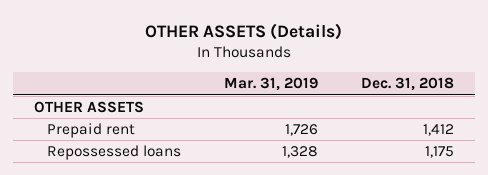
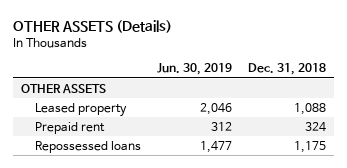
[223,77,318,92] Mar. 31, 2019 -> none
none -> [157,63,233,76] Jun. 30, 2019
none -> [34,102,127,117] Leased property
[422,123,454,136] 1,412 -> [305,121,327,132] 324

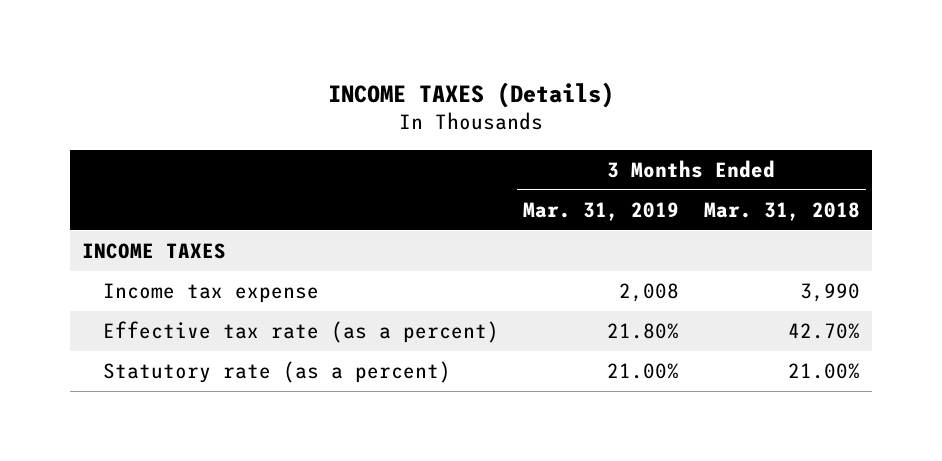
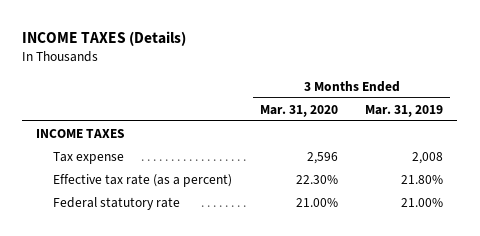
[703,201,860,221] Mar. 31, 2018 -> none
none -> [259,104,338,117] Mar. 31, 2020
[102,283,319,304] Income tax expense -> [52,151,124,164] Tax expense
[102,361,451,384] Statutory rate (as a percent) -> [52,196,180,210] Federal statutory rate

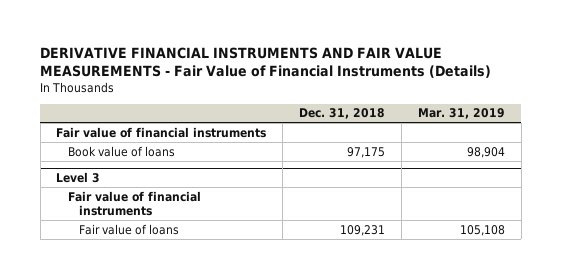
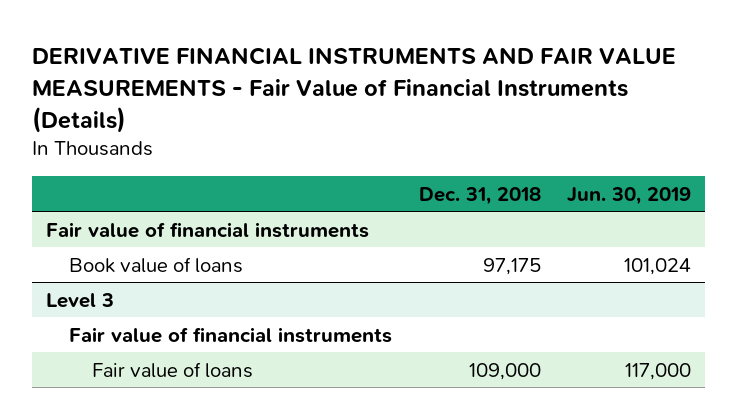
[417,108,505,120] Mar. 31, 2019 -> none
none -> [567,186,692,205] Jun. 30, 2019
[340,224,386,236] 109,231 -> [468,362,541,380] 109,000

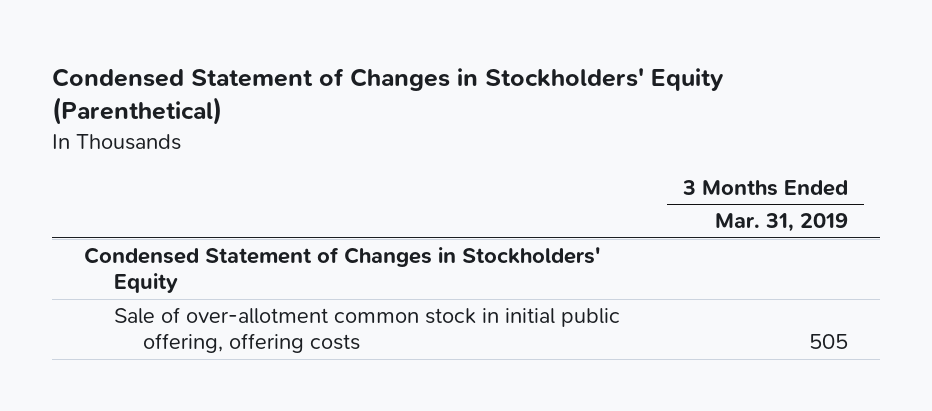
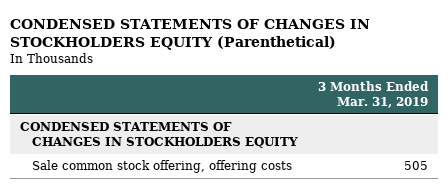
[51,67,724,126] Condensed Statement of Changes in Stockholders' Equity (Parenthetical) -> [10,18,371,51] CONDENSED STATEMENTS OF CHANGES IN STOCKHOLDERS EQUITY (Parenthetical)
[83,247,601,294] Condensed Statement of Changes in Stockholders' Equity -> [20,122,299,149] CONDENSED STATEMENTS OF CHANGES IN STOCKHOLDERS EQUITY
[113,307,620,354] Sale of over-allotment common stock in initial public offering, offering costs -> [32,160,293,174] Sale common stock offering, offering costs

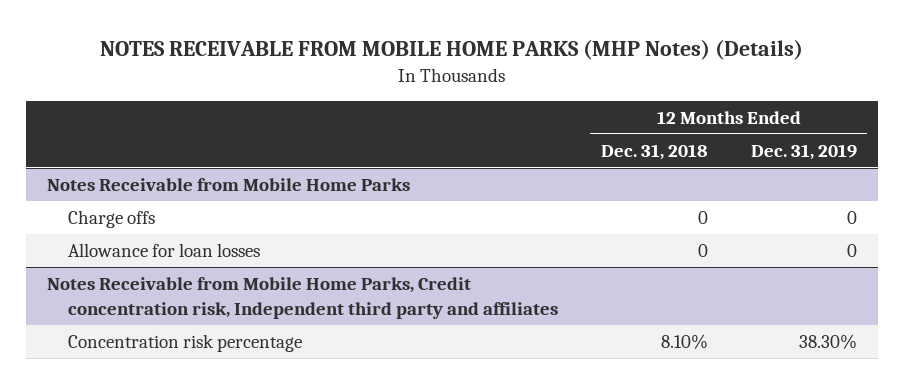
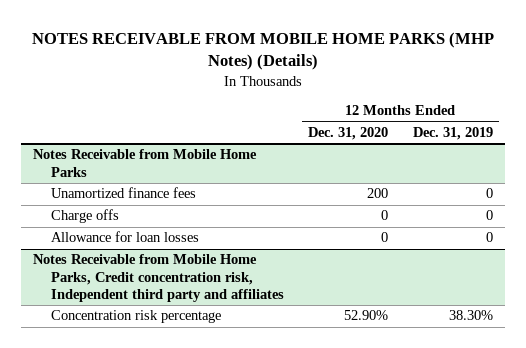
[600,143,708,160] Dec. 31, 2018 -> none
none -> [308,126,389,140] Dec. 31, 2020
none -> [50,187,196,199] Unamortized finance fees

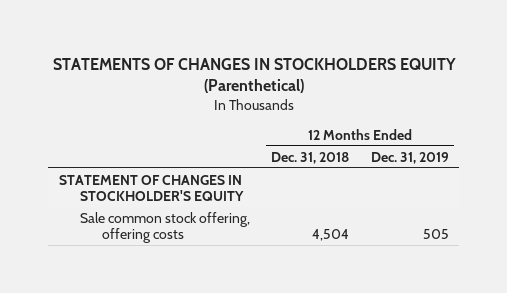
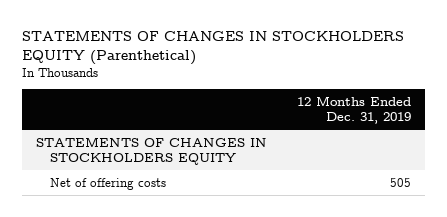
[271,151,350,164] Dec. 31, 2018 -> none
[58,174,245,201] STATEMENT OF CHANGES IN STOCKHOLDER'S EQUITY -> [36,136,268,165] STATEMENTS OF CHANGES IN STOCKHOLDERS EQUITY
[80,211,251,243] Sale common stock offering, offering costs -> [49,177,166,190] Net of offering costs

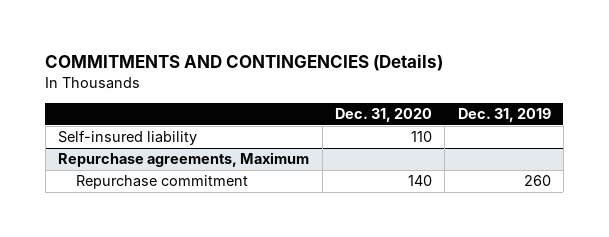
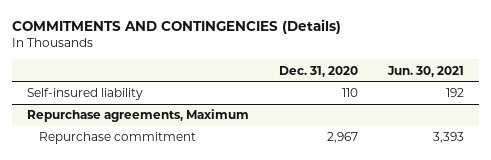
[457,108,551,123] Dec. 31, 2019 -> none
none -> [387,65,465,77] Jun. 30, 2021
[407,175,432,187] 140 -> [327,132,359,144] 2,967

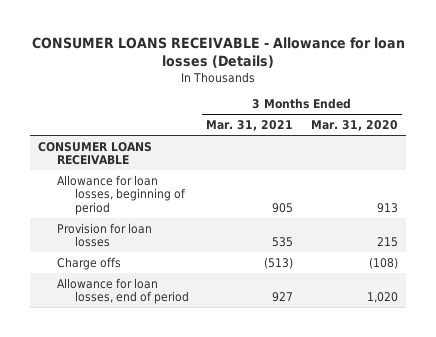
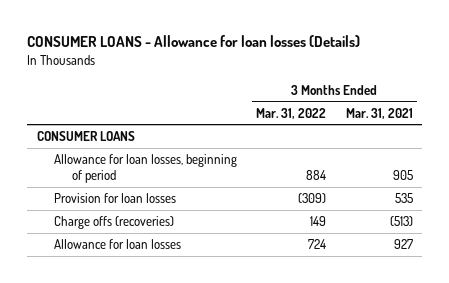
[32,36,406,69] CONSUMER LOANS RECEIVABLE - Allowance for loan losses (Details) -> [27,35,361,48] CONSUMER LOANS - Allowance for loan losses (Details)
[310,120,398,132] Mar. 31, 2020 -> none
none -> [256,107,327,119] Mar. 31, 2022
[38,141,153,166] CONSUMER LOANS RECEIVABLE -> [36,131,135,142] CONSUMER LOANS
[56,256,121,270] Charge offs -> [54,216,175,230] Charge offs (recoveries)
[56,277,189,305] Allowance for loan losses, end of period -> [54,239,182,250] Allowance for loan losses

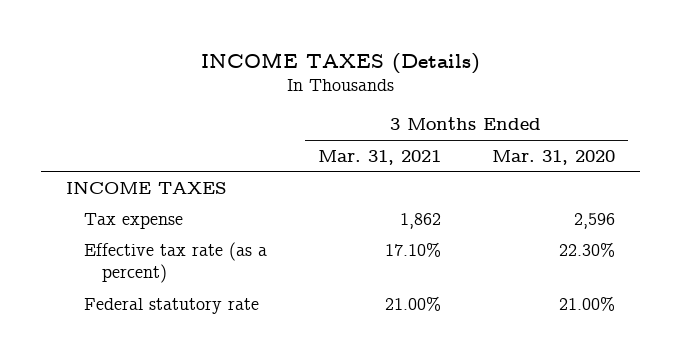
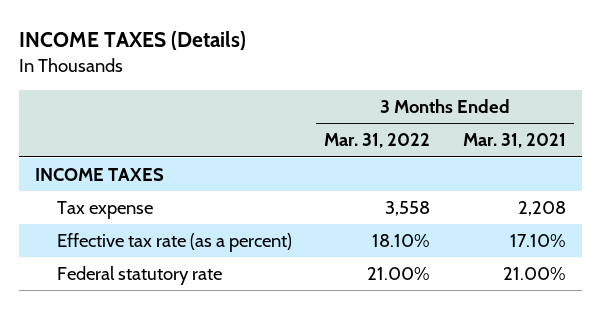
[491,149,615,165] Mar. 31, 2020 -> none
none -> [324,133,431,149] Mar. 31, 2022
[399,212,441,229] 1,862 -> [517,201,566,217] 2,208

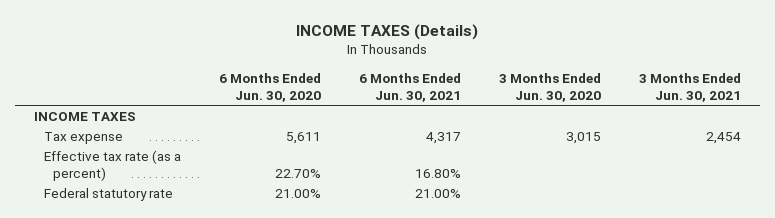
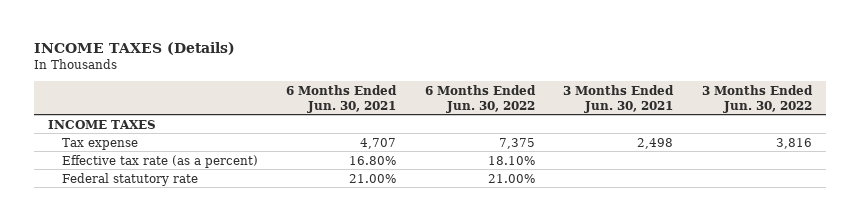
[218,72,321,102] 6 Months Ended Jun. 30, 2020 -> none
[498,72,601,102] 3 Months Ended Jun. 30, 2020 -> none
none -> [424,84,536,113] 6 Months Ended Jun. 30, 2022
none -> [701,84,813,113] 3 Months Ended Jun. 30, 2022
[425,131,461,144] 4,317 -> [360,137,397,149] 4,707
[705,131,741,144] 2,454 -> [637,137,674,149] 2,498

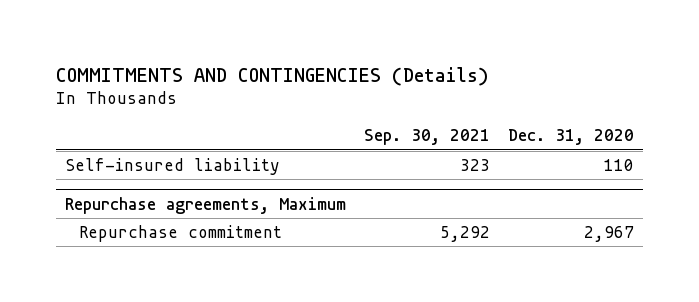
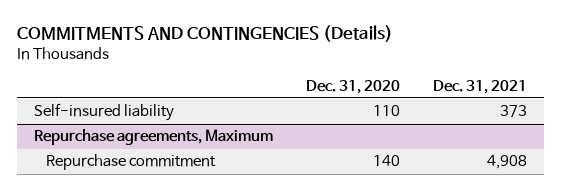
[364,129,491,146] Sep. 30, 2021 -> none
none -> [433,79,528,94] Dec. 31, 2021
[584,226,635,243] 2,967 -> [373,155,401,167] 140

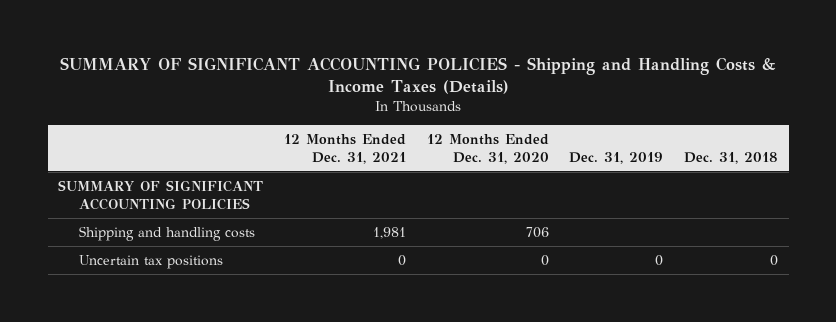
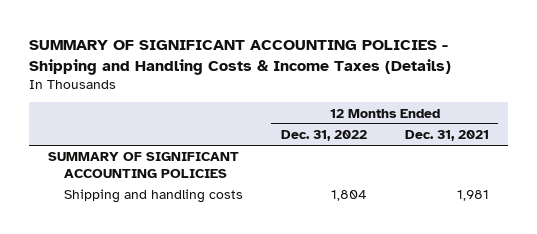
[426,133,549,164] 12 Months Ended Dec. 31, 2020 -> none
[569,151,664,164] Dec. 31, 2019 -> none
[684,151,779,164] Dec. 31, 2018 -> none
none -> [280,130,367,142] Dec. 31, 2022
[79,254,224,269] Uncertain tax positions -> none

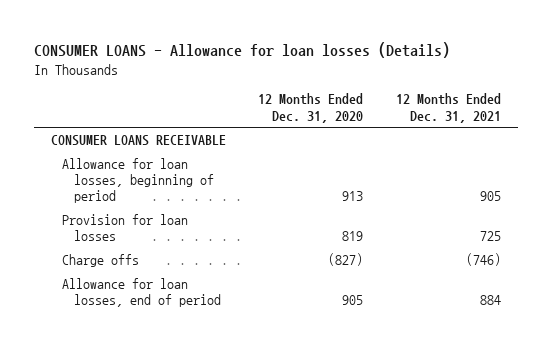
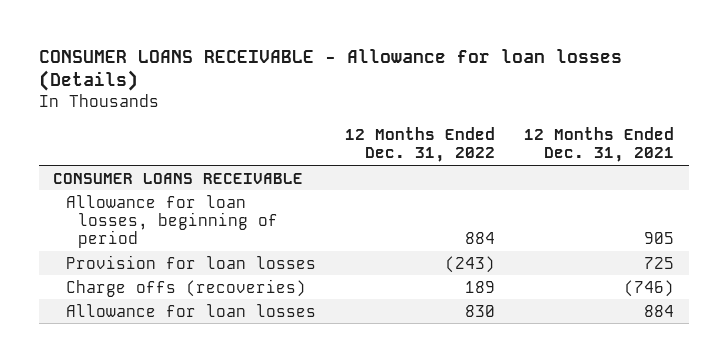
[34,42,451,59] CONSUMER LOANS - Allowance for loan losses (Details) -> [38,48,622,92] CONSUMER LOANS RECEIVABLE - Allowance for loan losses (Details)
[258,93,364,123] 12 Months Ended Dec. 31, 2020 -> none
none -> [344,127,495,163] 12 Months Ended Dec. 31, 2022
[62,254,140,268] Charge offs -> [65,278,306,297] Charge offs (recoveries)
[62,278,222,308] Allowance for loan losses, end of period -> [65,303,316,317] Allowance for loan losses

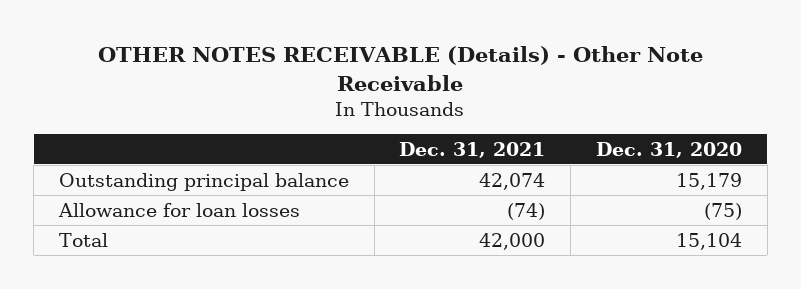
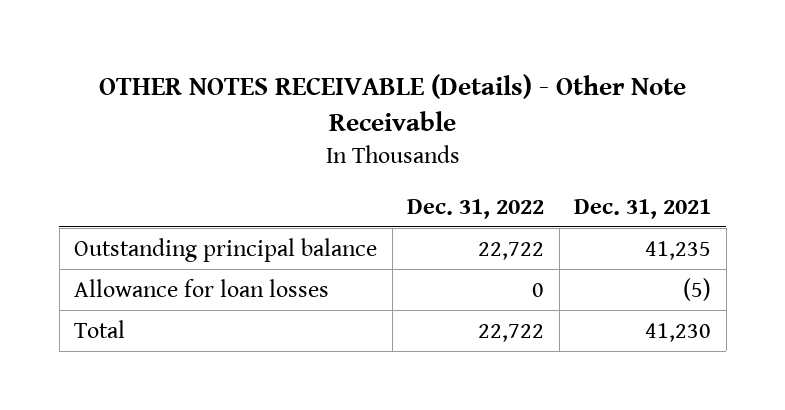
[596,141,743,158] Dec. 31, 2020 -> none
none -> [407,198,545,219] Dec. 31, 2022
[479,172,546,190] 42,074 -> [645,240,712,260] 41,235
[507,202,546,220] (74) -> [683,277,712,301] (5)
[479,232,546,250] 42,000 -> [645,322,712,342] 41,230

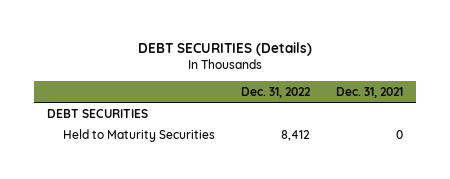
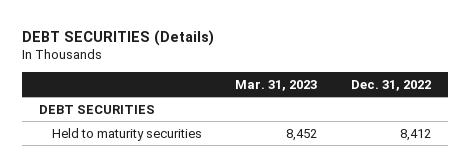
[335,86,403,98] Dec. 31, 2021 -> none
none -> [235,79,318,91] Mar. 31, 2023
[62,128,215,142] Held to Maturity Securities -> [51,127,202,141] Held to maturity securities

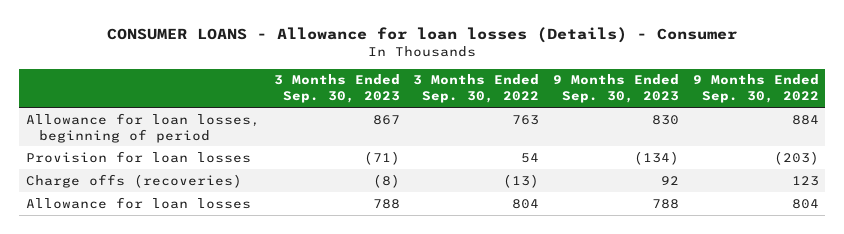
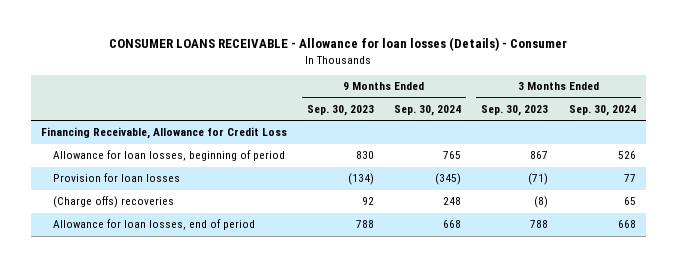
[107,26,738,43] CONSUMER LOANS - Allowance for loan losses (Details) - Consumer -> [109,37,568,52] CONSUMER LOANS RECEIVABLE - Allowance for loan losses (Details) - Consumer
[413,74,540,104] 3 Months Ended Sep. 30, 2022 -> none
[692,74,819,104] 9 Months Ended Sep. 30, 2022 -> none
none -> [394,105,462,117] Sep. 30, 2024
none -> [568,105,636,117] Sep. 30, 2024
none -> [40,127,287,140] Financing Receivable, Allowance for Credit Loss
[25,173,242,188] Charge offs (recoveries) -> [53,196,175,209] (Charge offs) recoveries
[25,196,251,209] Allowance for loan losses -> [53,219,256,231] Allowance for loan losses, end of period

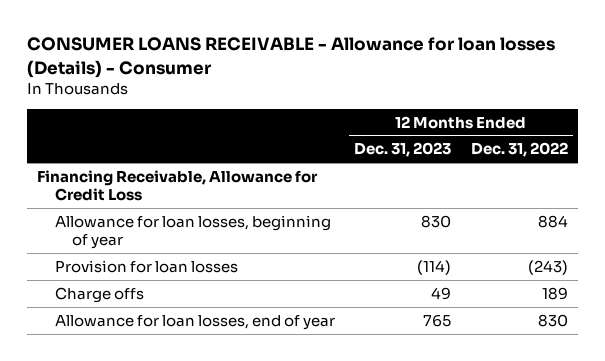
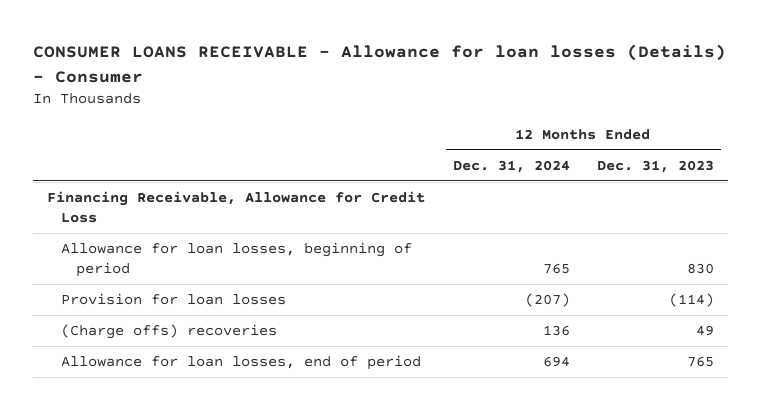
[470,142,568,158] Dec. 31, 2022 -> none
none -> [452,159,570,173] Dec. 31, 2024
[54,214,331,249] Allowance for loan losses, beginning of year -> [61,242,413,277] Allowance for loan losses, beginning of period
[54,286,144,303] Charge offs -> [61,324,278,340] (Charge offs) recoveries
[54,314,335,330] Allowance for loan losses, end of year -> [61,355,422,371] Allowance for loan losses, end of period

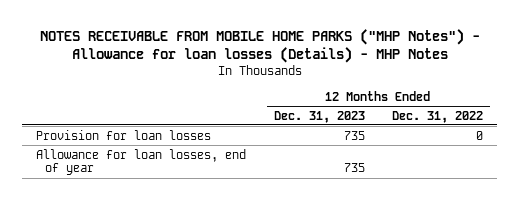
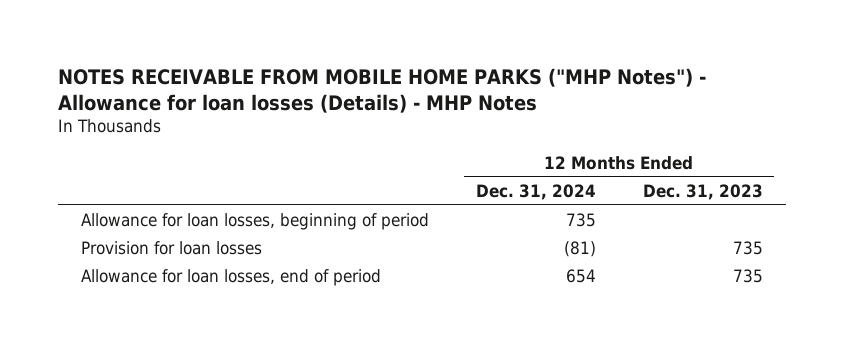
[392,110,484,123] Dec. 31, 2022 -> none
none -> [475,183,596,200] Dec. 31, 2024
none -> [81,212,430,230] Allowance for loan losses, beginning of period
[36,148,247,176] Allowance for loan losses, end of year -> [81,268,382,286] Allowance for loan losses, end of period

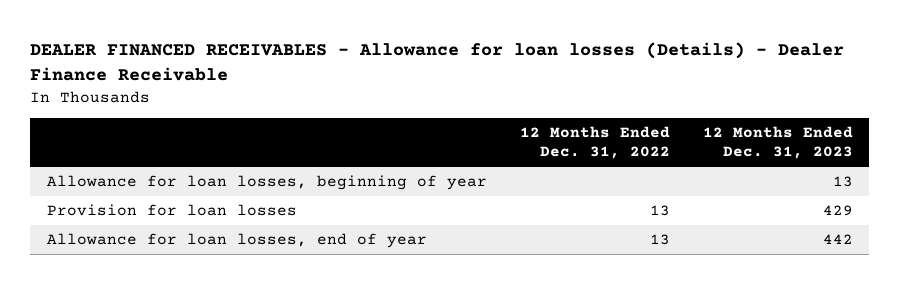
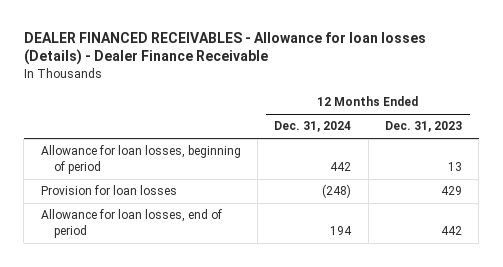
[519,126,670,160] 12 Months Ended Dec. 31, 2022 -> none
none -> [274,121,352,133] Dec. 31, 2024
[46,175,487,191] Allowance for loan losses, beginning of year -> [40,145,241,175] Allowance for loan losses, beginning of period
[46,233,427,249] Allowance for loan losses, end of year -> [40,209,222,239] Allowance for loan losses, end of period

